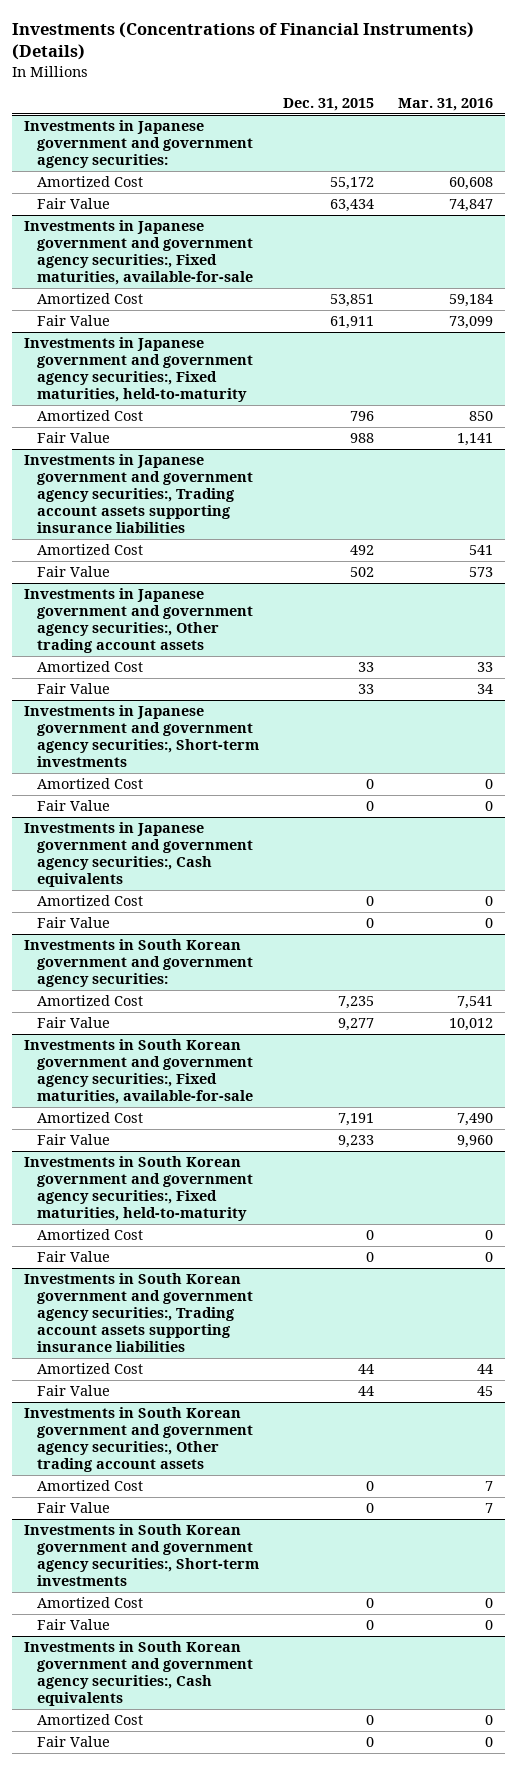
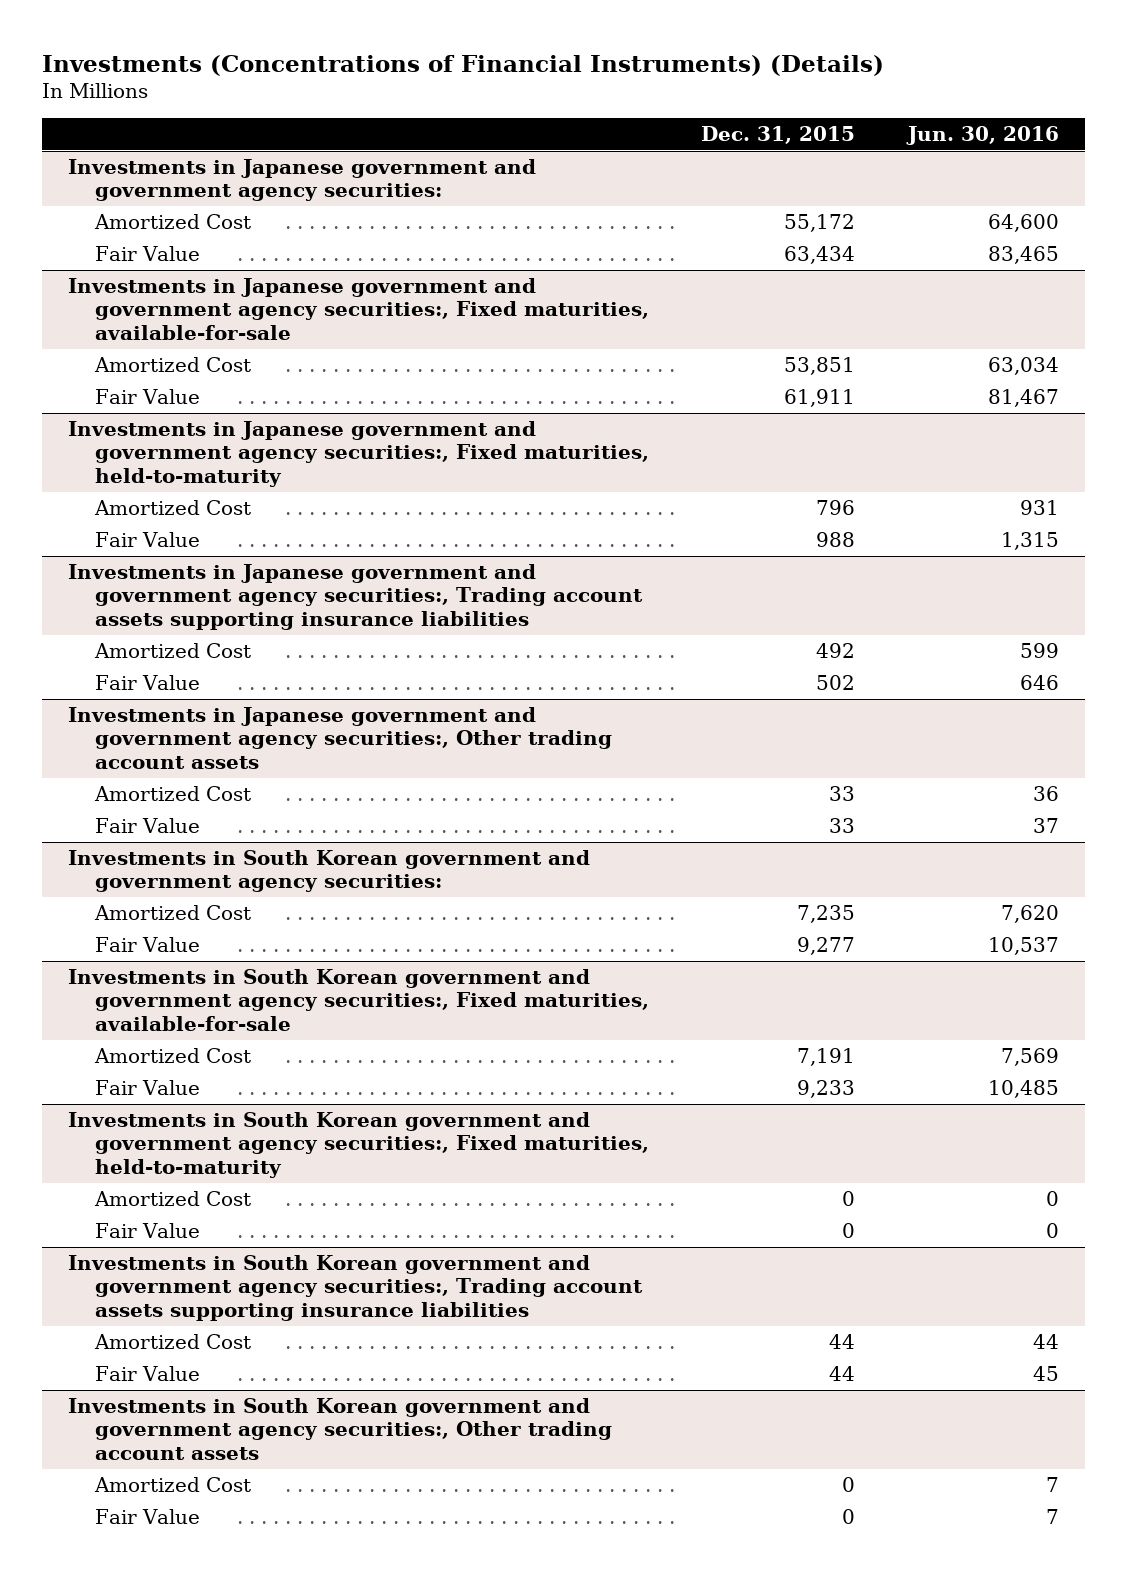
[398,97,494,111] Mar. 31, 2016 -> none
none -> [905,126,1059,146] Jun. 30, 2016
[24,705,259,768] Investments in Japanese government and government agency securities:, Short-term investments -> none
[36,778,143,790] Amortized Cost -> none
[36,800,110,812] Fair Value -> none
[24,822,253,888] Investments in Japanese government and government agency securities:, Cash equivalents -> none
[36,895,143,907] Amortized Cost -> none
[36,917,110,929] Fair Value -> none
[24,1524,259,1587] Investments in South Korean government and government agency securities:, Short-term investments -> none
[36,1597,143,1609] Amortized Cost -> none
[36,1619,110,1631] Fair Value -> none
[24,1641,253,1707] Investments in South Korean government and government agency securities:, Cash equivalents -> none
[36,1714,143,1726] Amortized Cost -> none
[36,1736,110,1748] Fair Value -> none

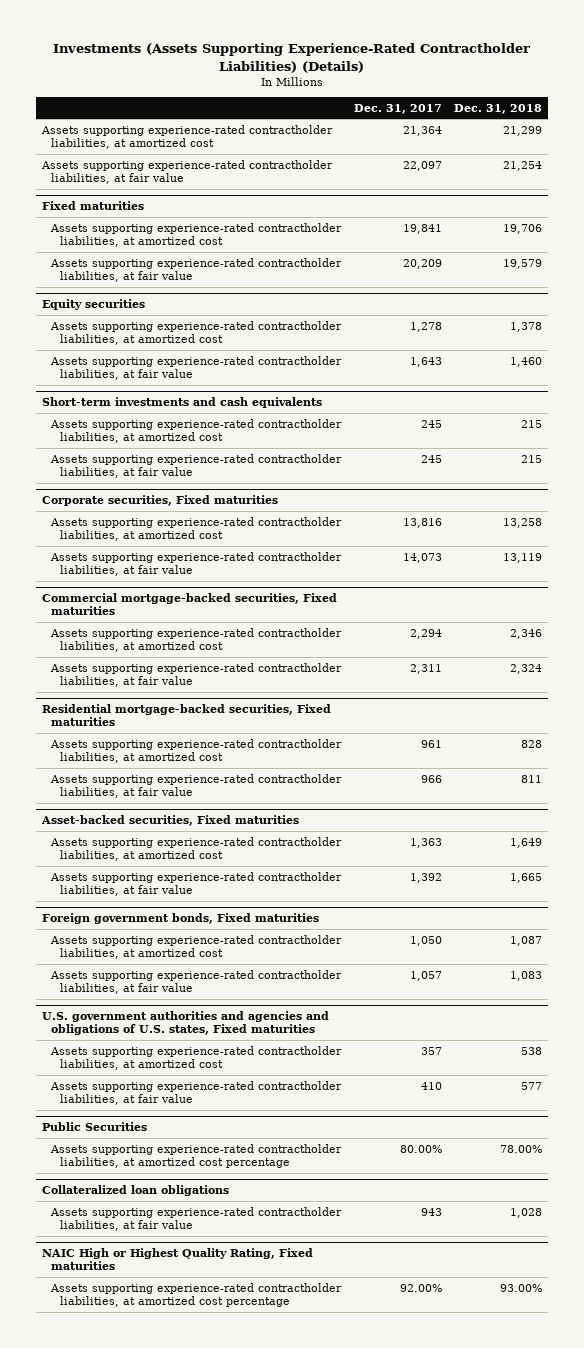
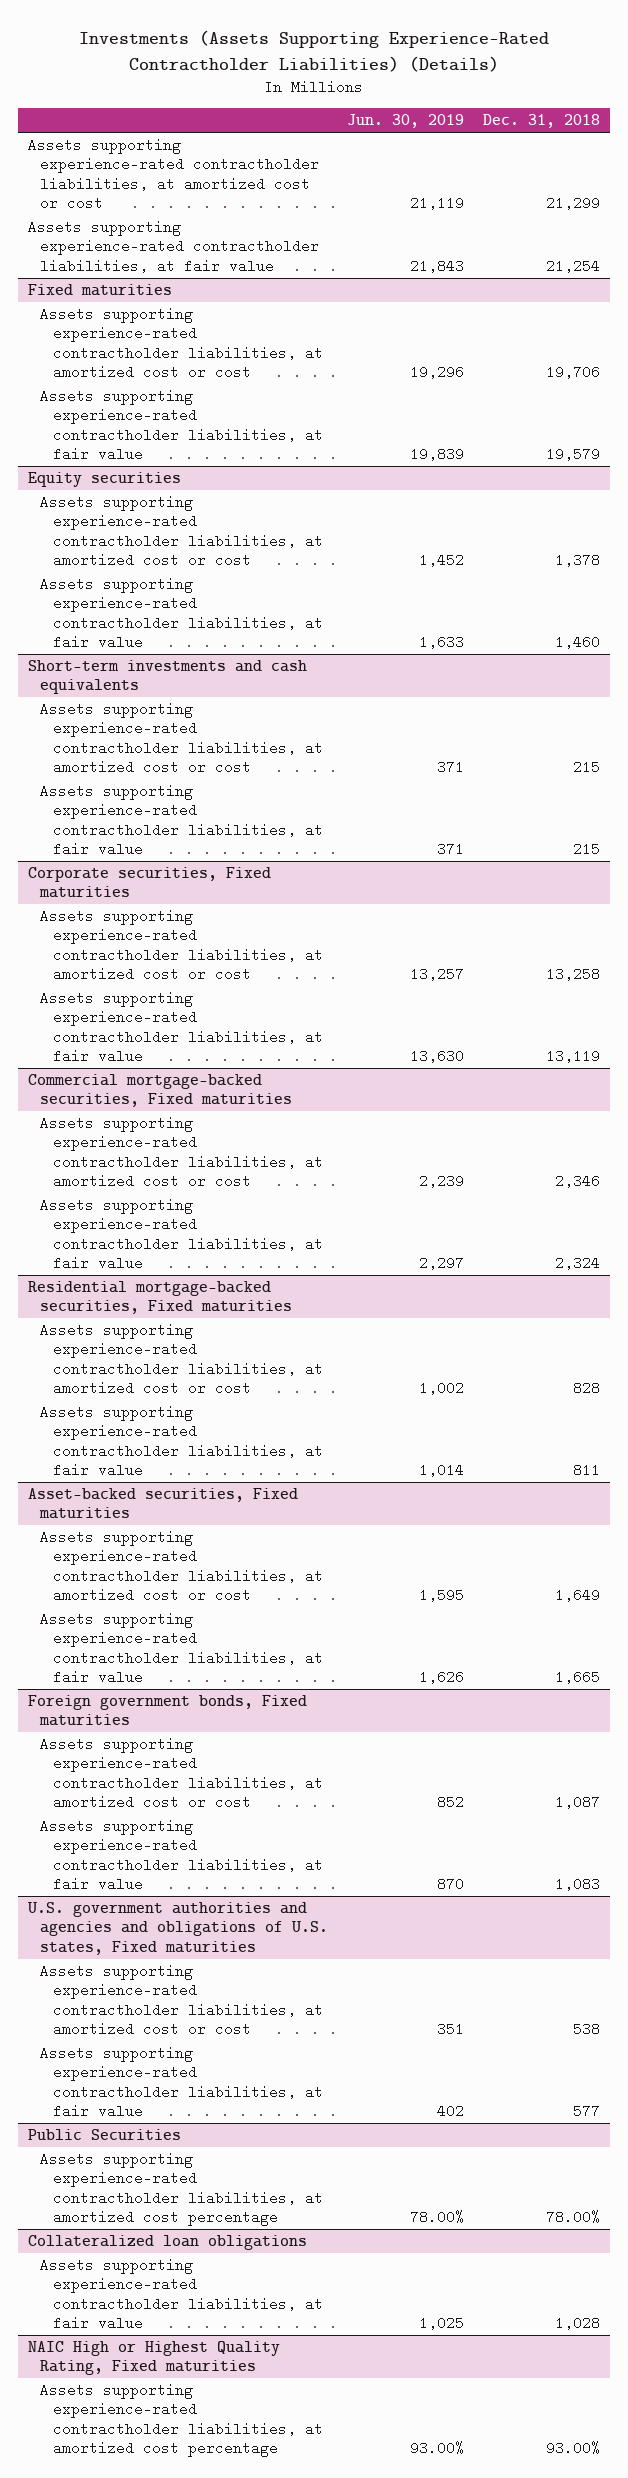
[353,103,442,114] Dec. 31, 2017 -> none
none -> [347,114,465,129] Jun. 30, 2019
[41,124,334,149] Assets supporting experience-rated contractholder liabilities, at amortized cost -> [27,138,320,211] Assets supporting experience-rated contractholder liabilities, at amortized cost or cost
[50,222,343,247] Assets supporting experience-rated contractholder liabilities, at amortized cost -> [40,307,323,380] Assets supporting experience-rated contractholder liabilities, at amortized cost or cost
[50,320,343,345] Assets supporting experience-rated contractholder liabilities, at amortized cost -> [40,495,323,568] Assets supporting experience-rated contractholder liabilities, at amortized cost or cost
[50,418,343,443] Assets supporting experience-rated contractholder liabilities, at amortized cost -> [40,702,323,775] Assets supporting experience-rated contractholder liabilities, at amortized cost or cost
[50,516,343,541] Assets supporting experience-rated contractholder liabilities, at amortized cost -> [40,909,323,982] Assets supporting experience-rated contractholder liabilities, at amortized cost or cost
[50,627,343,652] Assets supporting experience-rated contractholder liabilities, at amortized cost -> [40,1116,323,1189] Assets supporting experience-rated contractholder liabilities, at amortized cost or cost
[50,738,343,763] Assets supporting experience-rated contractholder liabilities, at amortized cost -> [40,1323,323,1396] Assets supporting experience-rated contractholder liabilities, at amortized cost or cost
[50,836,343,861] Assets supporting experience-rated contractholder liabilities, at amortized cost -> [40,1530,323,1603] Assets supporting experience-rated contractholder liabilities, at amortized cost or cost
[50,934,343,959] Assets supporting experience-rated contractholder liabilities, at amortized cost -> [40,1737,323,1810] Assets supporting experience-rated contractholder liabilities, at amortized cost or cost
[50,1045,343,1070] Assets supporting experience-rated contractholder liabilities, at amortized cost -> [40,1964,323,2037] Assets supporting experience-rated contractholder liabilities, at amortized cost or cost

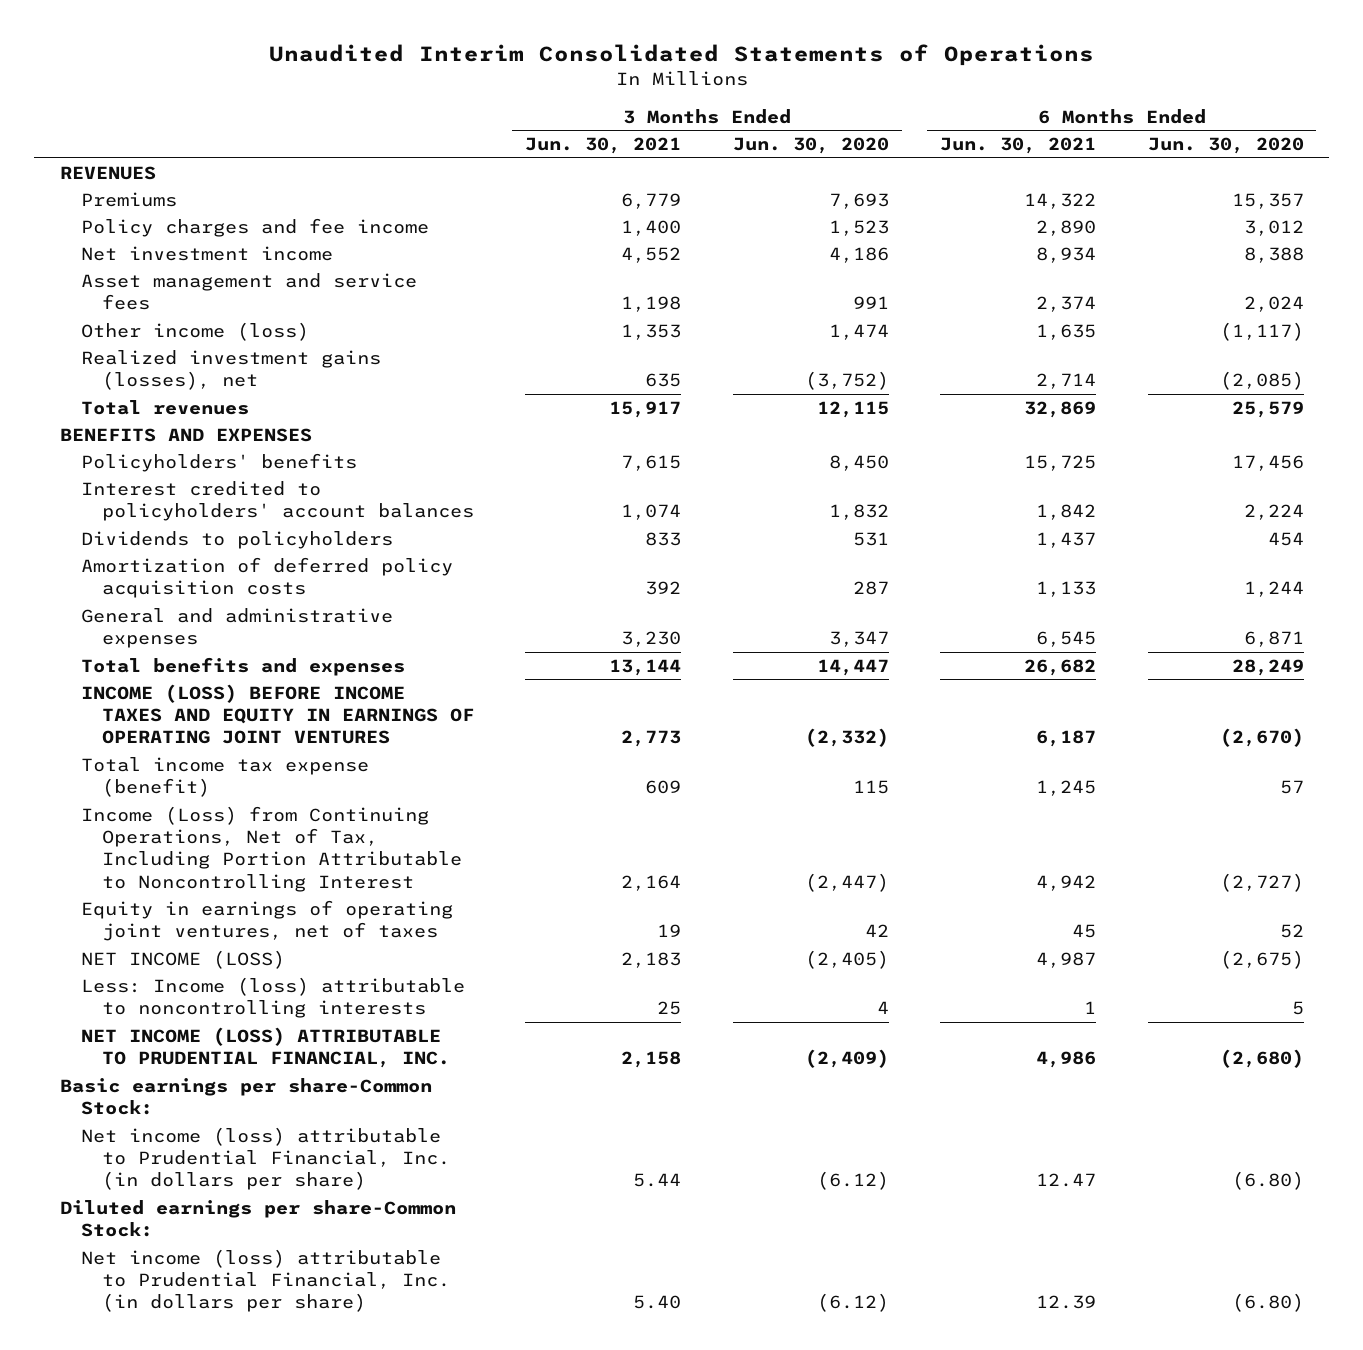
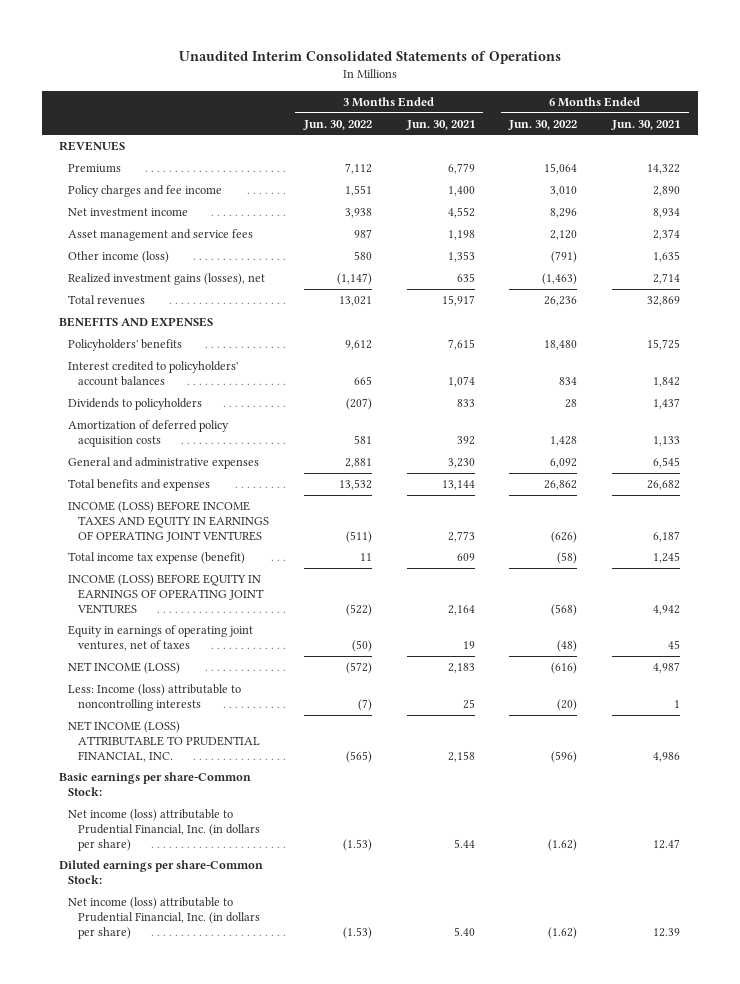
[732,137,889,155] Jun. 30, 2020 -> none
[1147,137,1304,155] Jun. 30, 2020 -> none
none -> [302,119,372,130] Jun. 30, 2022
none -> [508,119,578,130] Jun. 30, 2022
[80,805,462,892] Income (Loss) from Continuing Operations, Net of Tax, Including Portion Attributable to Noncontrolling Interest -> [68,573,264,614] INCOME (LOSS) BEFORE EQUITY IN EARNINGS OF OPERATING JOINT VENTURES

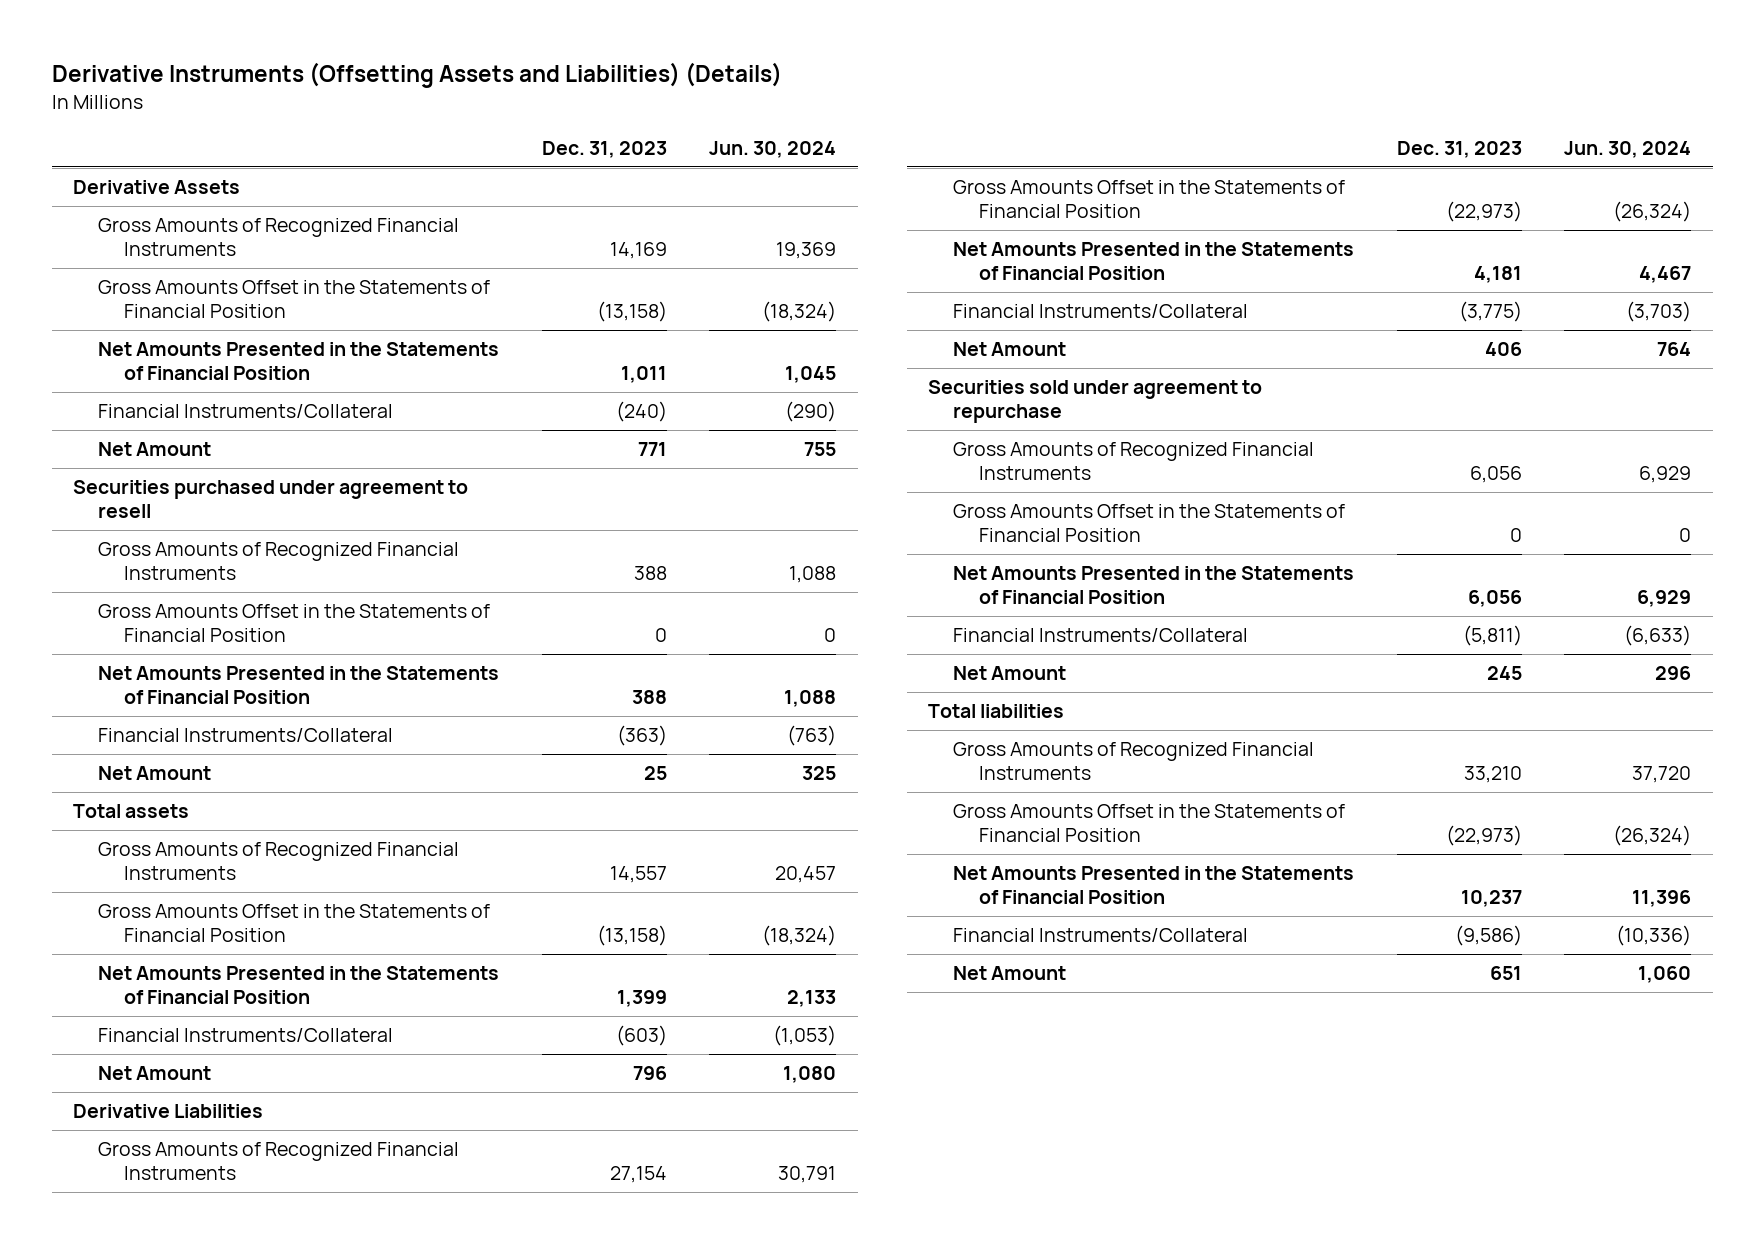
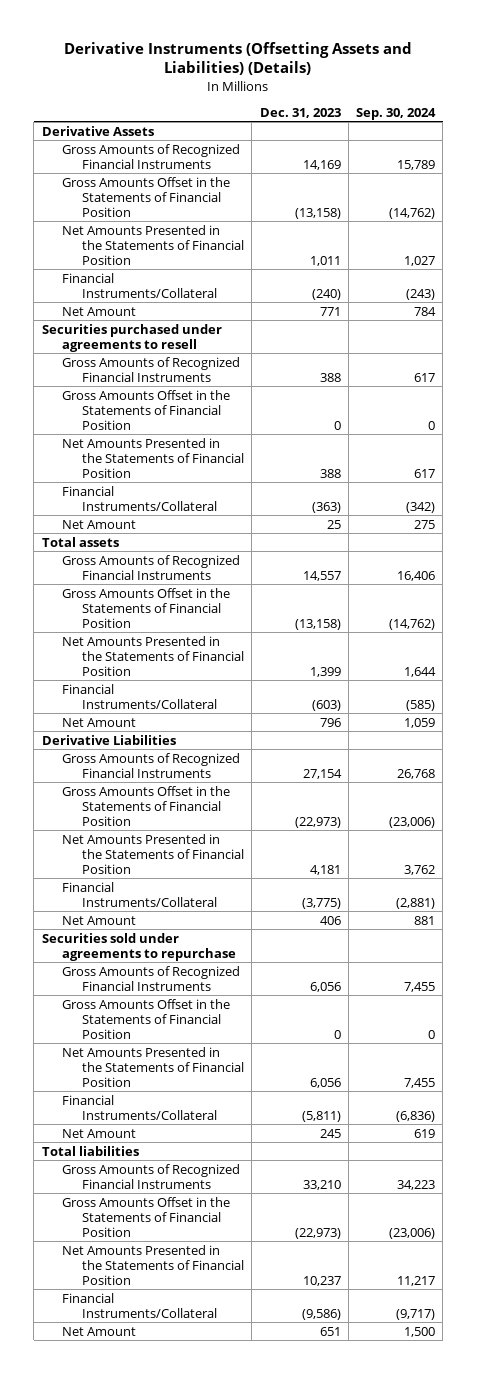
[709,140,837,158] Jun. 30, 2024 -> none
none -> [356,107,437,120] Sep. 30, 2024
[73,480,469,519] Securities purchased under agreement to resell -> [41,323,222,352] Securities purchased under agreements to resell
[928,380,1263,424] Securities sold under agreement to repurchase -> [41,932,236,961] Securities sold under agreements to repurchase

